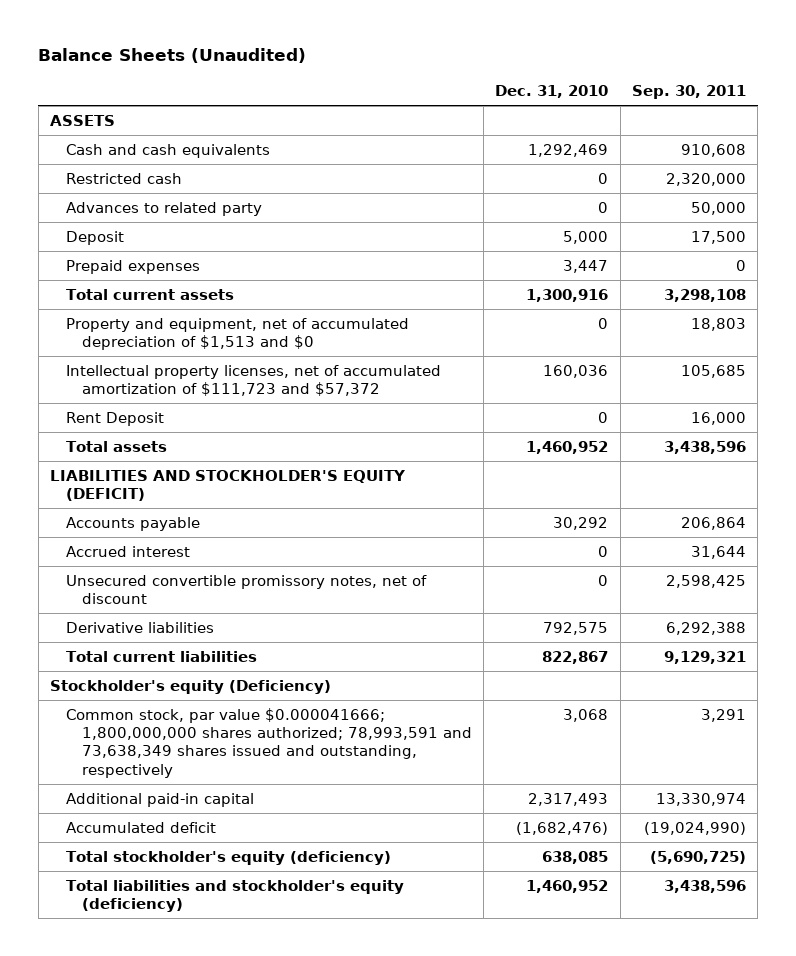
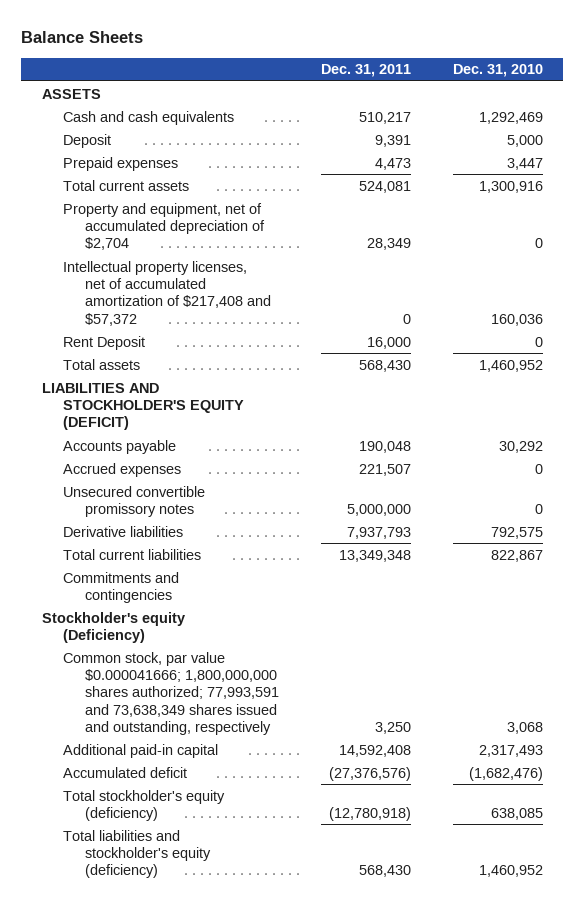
[38,48,307,64] Balance Sheets (Unaudited) -> [20,31,143,44] Balance Sheets
[631,84,746,99] Sep. 30, 2011 -> none
none -> [320,64,411,78] Dec. 31, 2011
[65,172,182,184] Restricted cash -> none
[65,201,262,216] Advances to related party -> none
[65,317,409,351] Property and equipment, net of accumulated depreciation of $1,513 and $0 -> [63,202,265,251] Property and equipment, net of accumulated depreciation of $2,704
[65,364,441,397] Intellectual property licenses, net of accumulated amortization of $111,723 and $57,372 -> [63,260,271,326] Intellectual property licenses, net of accumulated amortization of $217,408 and $57,372
[65,545,190,557] Accrued interest -> [63,462,182,477] Accrued expenses
[65,574,427,605] Unsecured convertible promissory notes, net of discount -> [63,485,206,517] Unsecured convertible promissory notes
none -> [63,571,180,603] Commitments and contingencies
[65,707,472,778] Common stock, par value $0.000041666; 1,800,000,000 shares authorized; 78,993,591 and 73,638,349 shares issued and outstanding, respectively -> [63,651,279,735] Common stock, par value $0.000041666; 1,800,000,000 shares authorized; 77,993,591 and 73,638,349 shares issued and outstanding, respectively

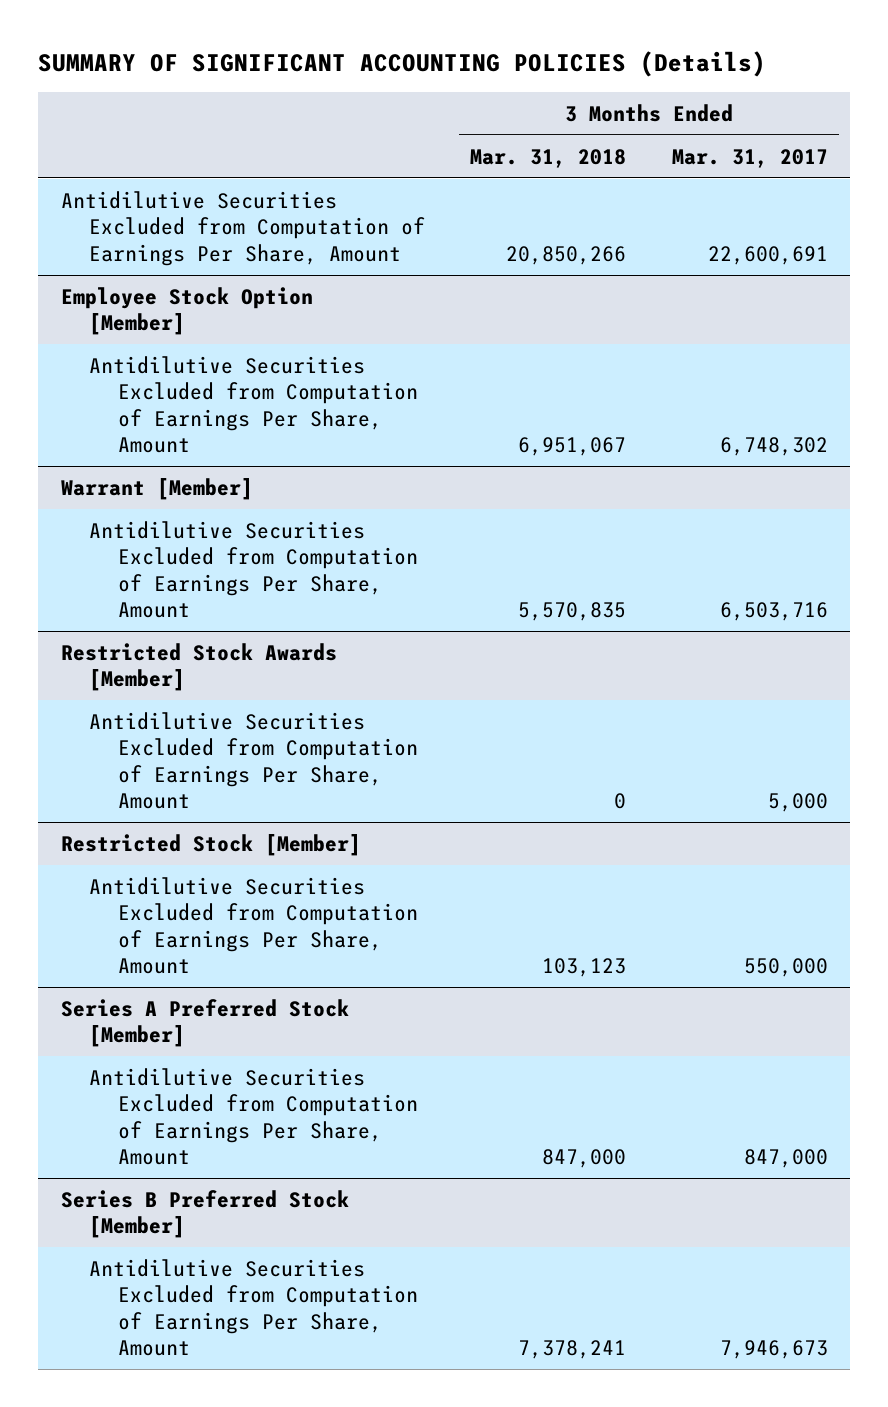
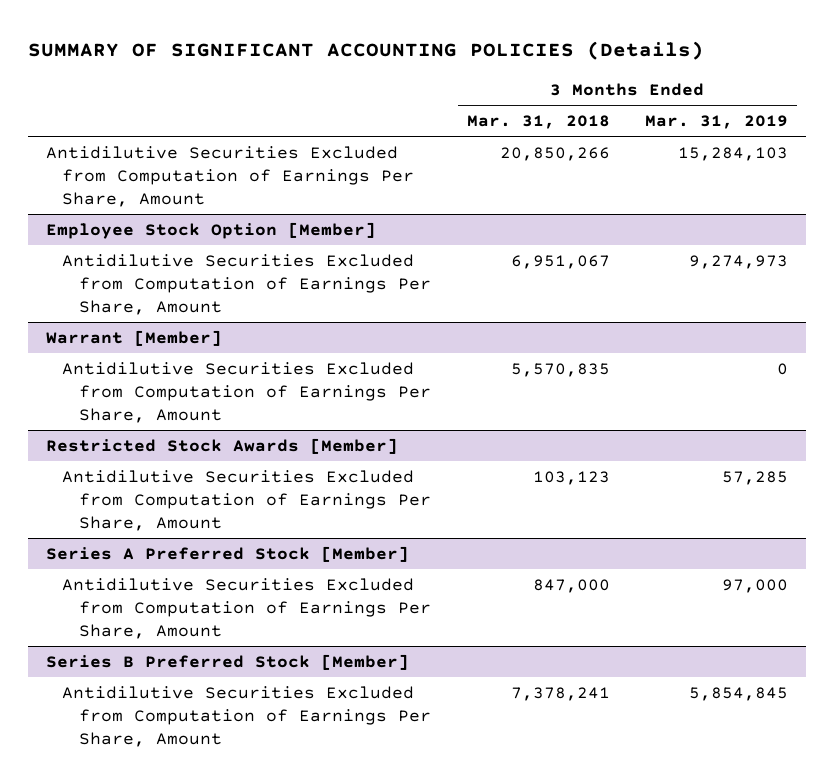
[671,148,828,168] Mar. 31, 2017 -> none
none -> [644,114,788,129] Mar. 31, 2019
[89,711,418,810] Antidilutive Securities Excluded from Computation of Earnings Per Share, Amount -> none
[60,833,361,856] Restricted Stock [Member] -> none

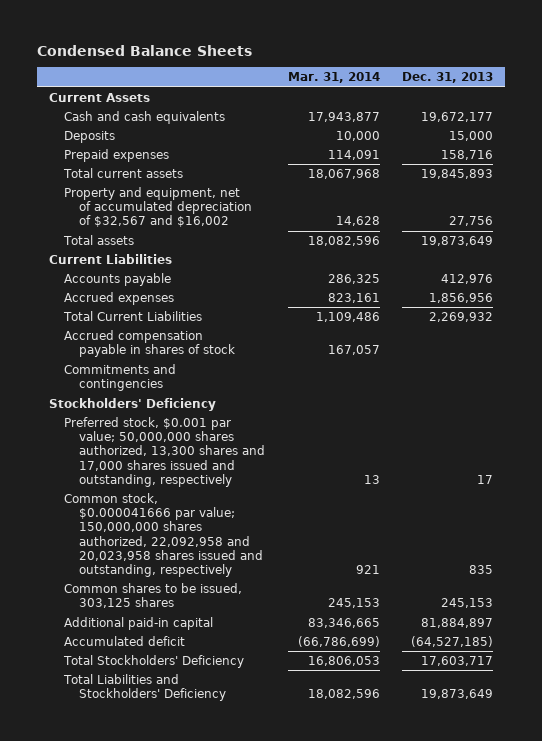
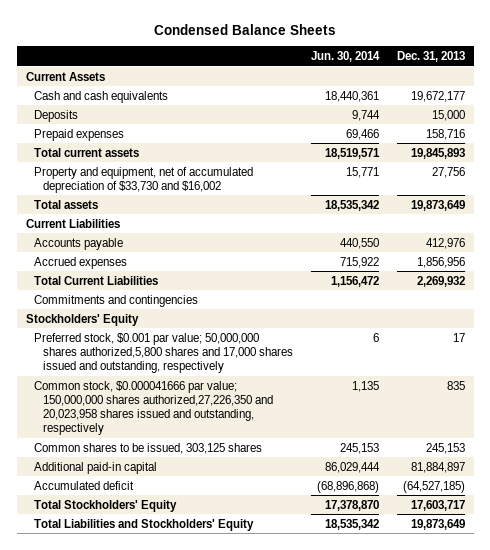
[287,72,380,84] Mar. 31, 2014 -> none
none -> [311,51,381,63] Jun. 30, 2014
[63,186,252,228] Property and equipment, net of accumulated depreciation of $32,567 and $16,002 -> [34,166,254,193] Property and equipment, net of accumulated depreciation of $33,730 and $16,002
[63,329,235,358] Accrued compensation payable in shares of stock -> none
[48,397,216,411] Stockholders' Deficiency -> [25,313,139,326] Stockholders' Equity
[63,416,265,487] Preferred stock, $0.001 par value; 50,000,000 shares authorized, 13,300 shares and 17,000 shares issued and outstanding, respectively -> [34,332,294,373] Preferred stock, $0.001 par value; 50,000,000 shares authorized,5,800 shares and 17,000 shares issued and outstanding, respectively
[63,492,263,578] Common stock, $0.000041666 par value; 150,000,000 shares authorized, 22,092,958 and 20,023,958 shares issued and outstanding, respectively -> [34,380,274,436] Common stock, $0.000041666 par value; 150,000,000 shares authorized,27,226,350 and 20,023,958 shares issued and outstanding, respectively
[62,654,244,668] Total Stockholders' Deficiency -> [34,499,178,512] Total Stockholders' Equity
[62,673,226,702] Total Liabilities and Stockholders' Deficiency -> [34,518,255,531] Total Liabilities and Stockholders' Equity

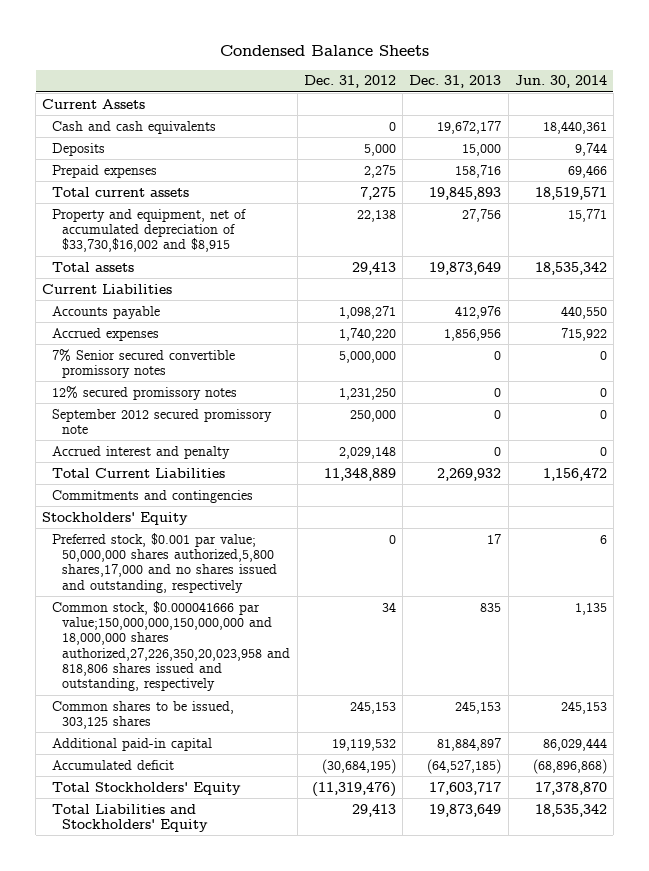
none -> [303,75,396,89] Dec. 31, 2012
[34,166,254,193] Property and equipment, net of accumulated depreciation of $33,730 and $16,002 -> [52,208,247,253] Property and equipment, net of accumulated depreciation of $33,730,$16,002 and $8,915
none -> [52,348,236,378] 7% Senior secured convertible promissory notes
none -> [52,385,238,400] 12% secured promissory notes
none -> [52,408,273,434] September 2012 secured promissory note
none -> [52,445,231,459] Accrued interest and penalty
[34,332,294,373] Preferred stock, $0.001 par value; 50,000,000 shares authorized,5,800 shares and 17,000 shares issued and outstanding, respectively -> [52,532,278,593] Preferred stock, $0.001 par value; 50,000,000 shares authorized,5,800 shares,17,000 and no shares issued and outstanding, respectively
[34,380,274,436] Common stock, $0.000041666 par value; 150,000,000 shares authorized,27,226,350 and 20,023,958 shares issued and outstanding, respectively -> [52,600,291,692] Common stock, $0.000041666 par value;150,000,000,150,000,000 and 18,000,000 shares authorized,27,226,350,20,023,958 and 818,806 shares issued and outstanding, respectively

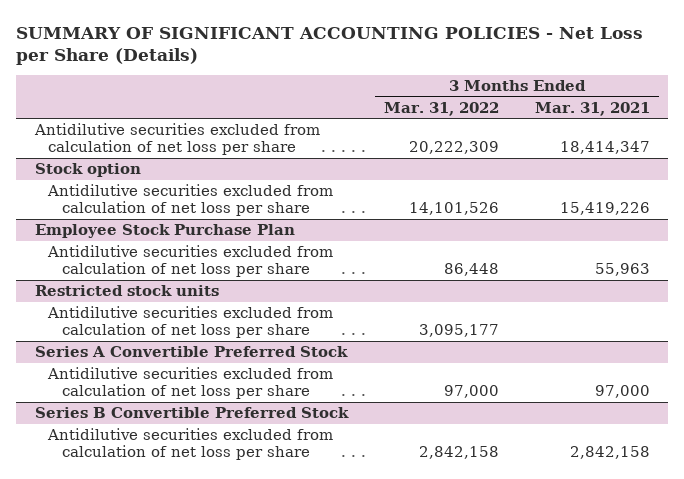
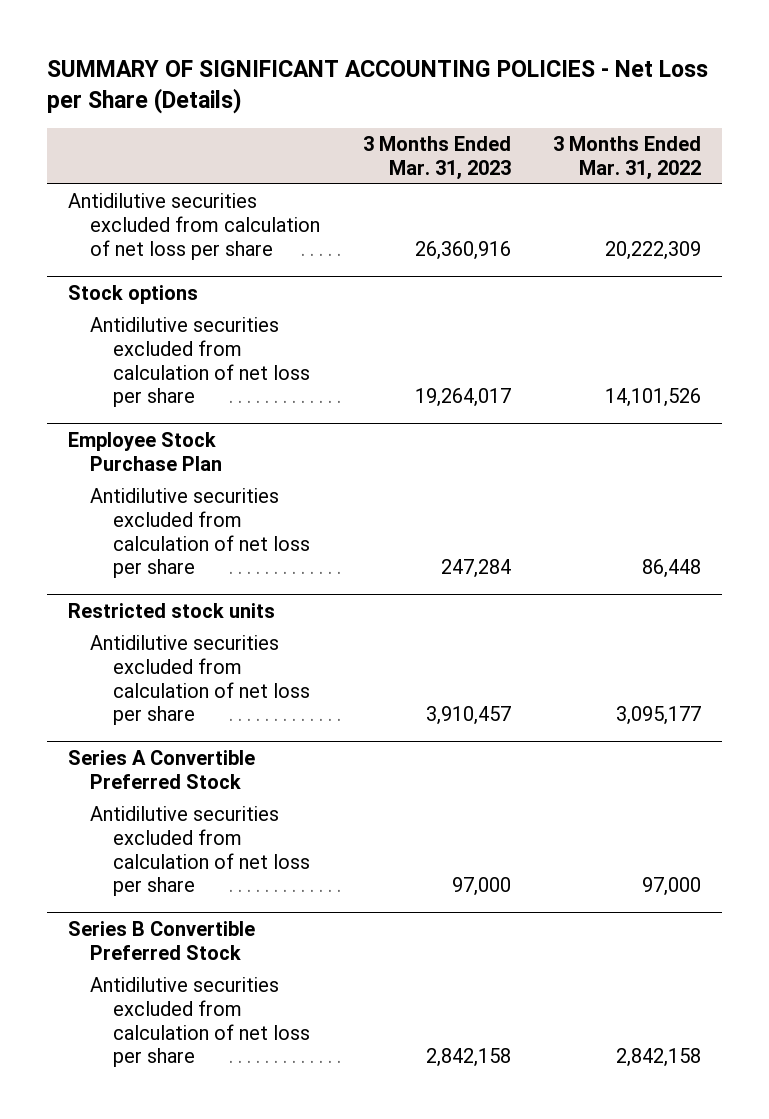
[534,101,650,116] Mar. 31, 2021 -> none
none -> [362,136,511,180] 3 Months Ended Mar. 31, 2023
[34,163,141,178] Stock option -> [67,284,198,304] Stock options

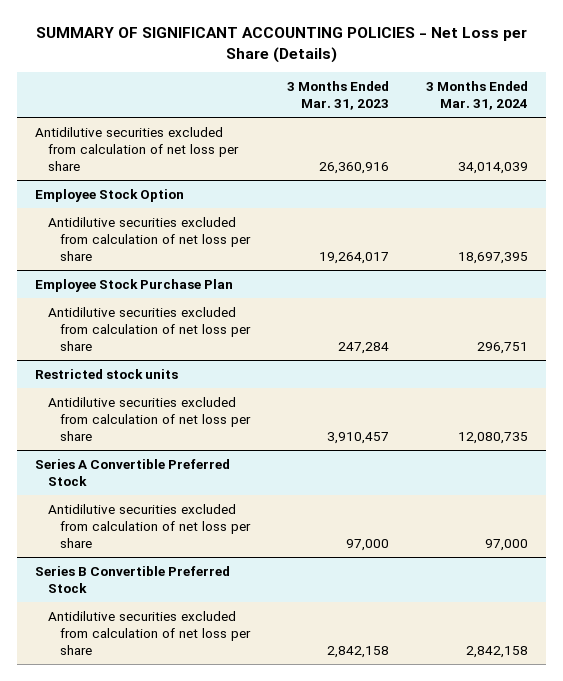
[552,136,701,180] 3 Months Ended Mar. 31, 2022 -> none
none -> [426,80,529,111] 3 Months Ended Mar. 31, 2024
[67,284,198,304] Stock options -> [35,188,185,202] Employee Stock Option

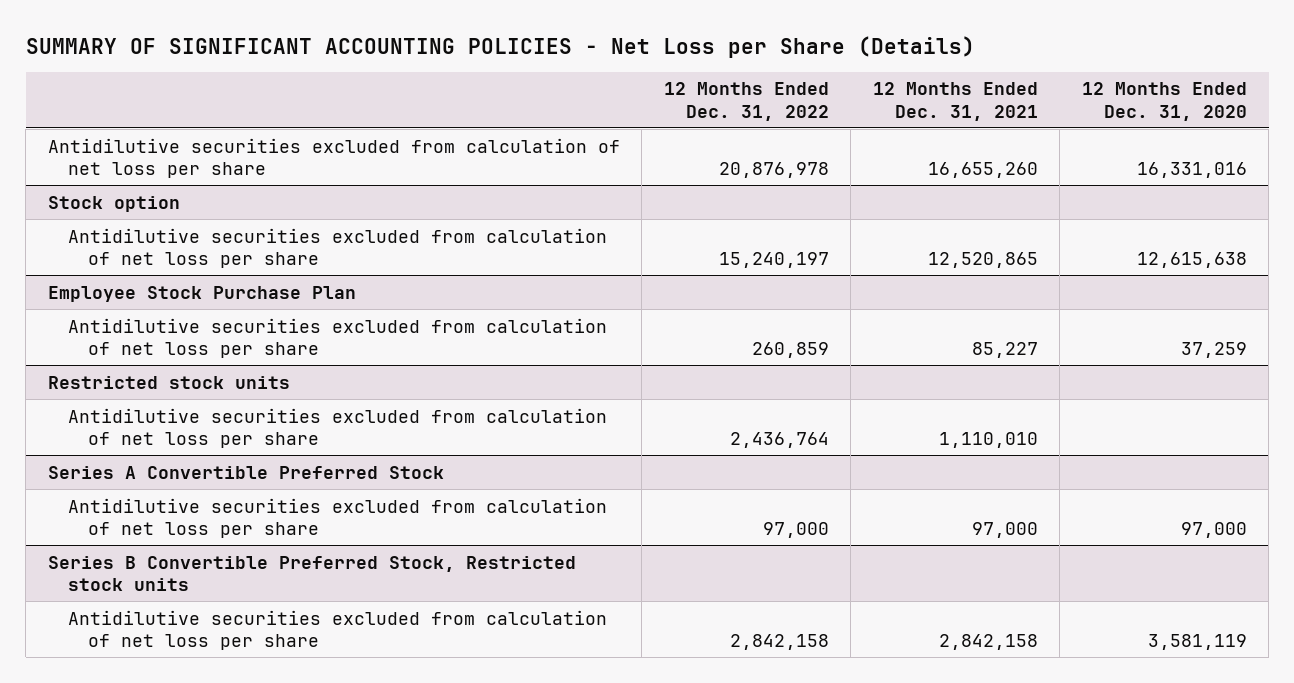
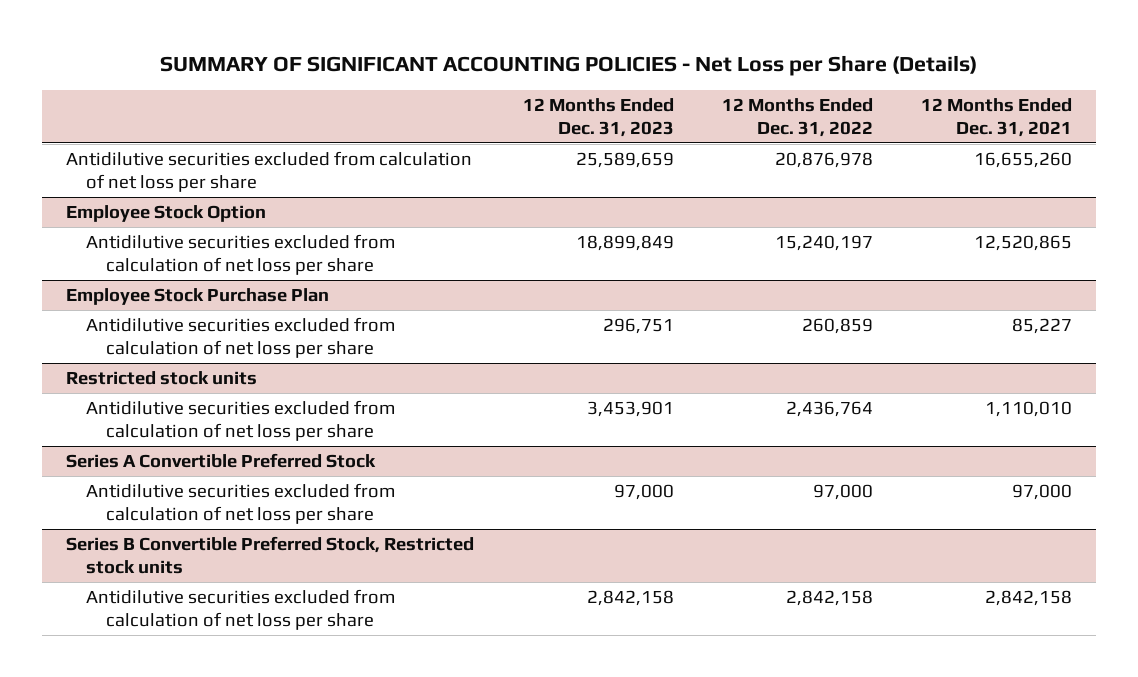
[1081,82,1247,121] 12 Months Ended Dec. 31, 2020 -> none
none -> [522,97,674,138] 12 Months Ended Dec. 31, 2023
[47,195,180,212] Stock option -> [66,204,267,222] Employee Stock Option

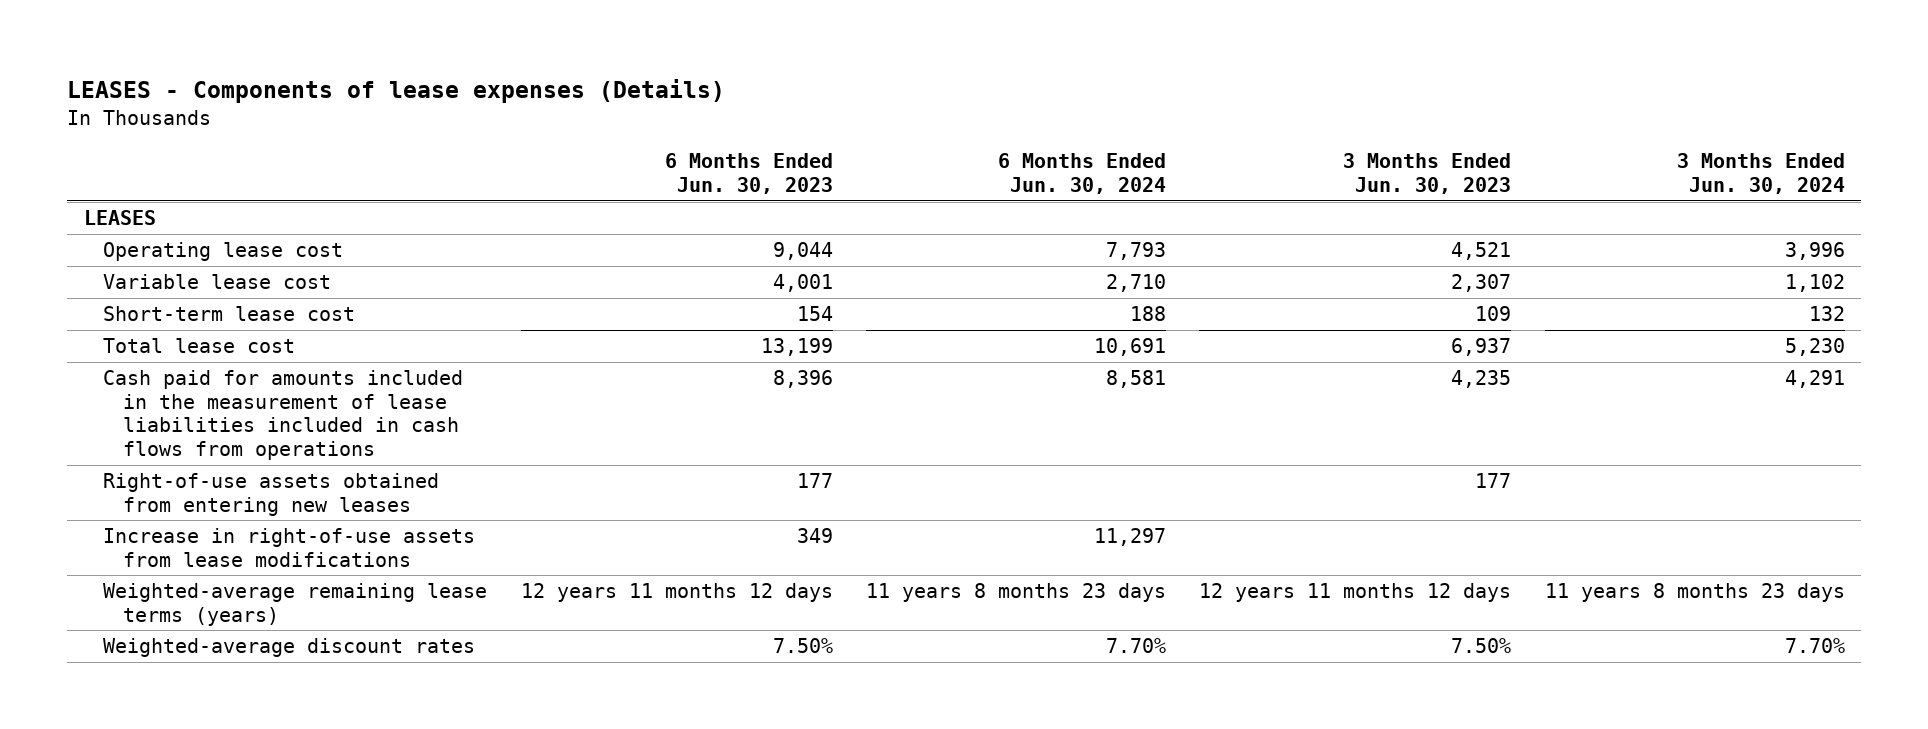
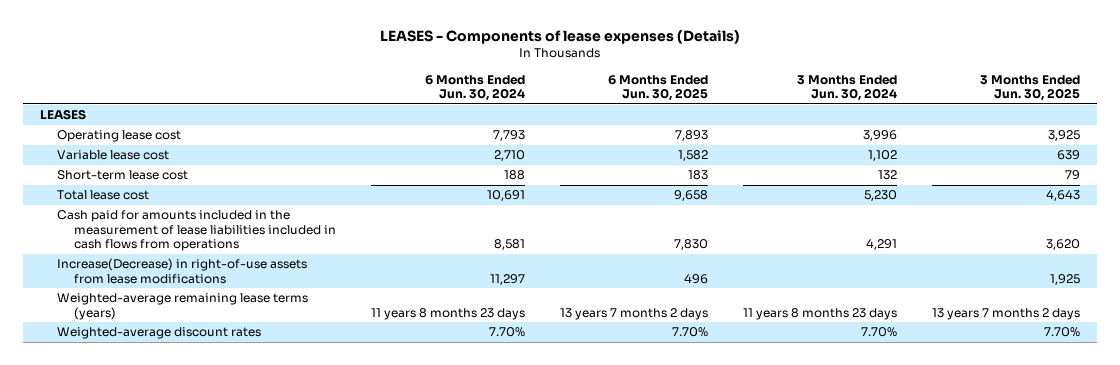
[664,153,833,195] 6 Months Ended Jun. 30, 2023 -> none
[1343,153,1512,195] 3 Months Ended Jun. 30, 2023 -> none
none -> [608,74,709,102] 6 Months Ended Jun. 30, 2025
none -> [979,74,1080,102] 3 Months Ended Jun. 30, 2025
[103,473,440,516] Right-of-use assets obtained from entering new leases -> none
[103,528,476,567] Increase in right-of-use assets from lease modifications -> [57,258,308,284] Increase(Decrease) in right-of-use assets from lease modifications

